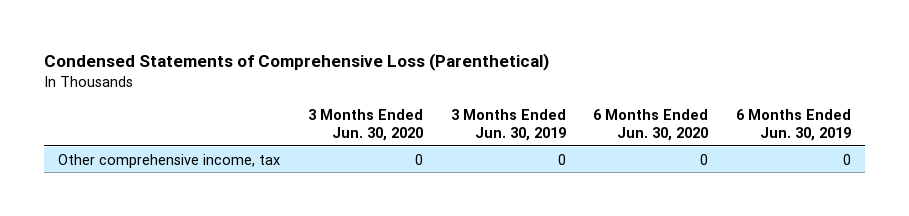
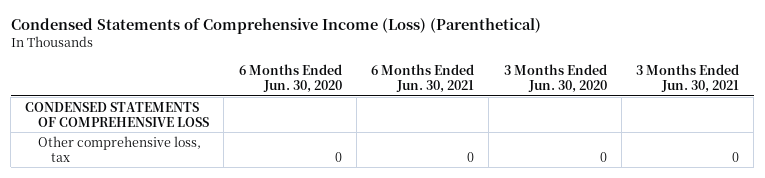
[44,53,550,72] Condensed Statements of Comprehensive Loss (Parenthetical) -> [10,18,541,35] Condensed Statements of Comprehensive Income (Loss) (Parenthetical)
[450,108,566,142] 3 Months Ended Jun. 30, 2019 -> none
[735,108,851,142] 6 Months Ended Jun. 30, 2019 -> none
none -> [371,63,475,94] 6 Months Ended Jun. 30, 2021
none -> [636,63,740,94] 3 Months Ended Jun. 30, 2021
none -> [25,101,210,127] CONDENSED STATEMENTS OF COMPREHENSIVE LOSS
[58,153,281,168] Other comprehensive income, tax -> [38,135,202,162] Other comprehensive loss, tax

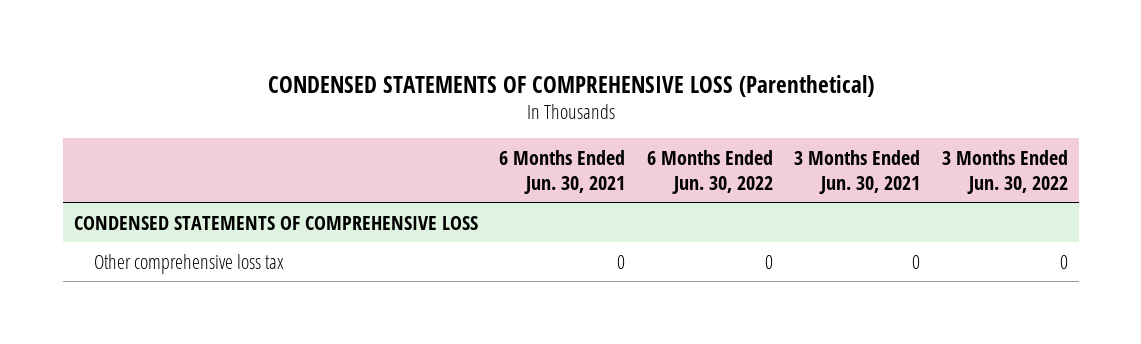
[10,18,541,35] Condensed Statements of Comprehensive Income (Loss) (Parenthetical) -> [267,74,874,97] CONDENSED STATEMENTS OF COMPREHENSIVE LOSS (Parenthetical)
[238,63,342,94] 6 Months Ended Jun. 30, 2020 -> none
[503,63,607,94] 3 Months Ended Jun. 30, 2020 -> none
none -> [646,149,773,194] 6 Months Ended Jun. 30, 2022
none -> [941,149,1068,194] 3 Months Ended Jun. 30, 2022
[38,135,202,162] Other comprehensive loss, tax -> [93,253,284,274] Other comprehensive loss tax

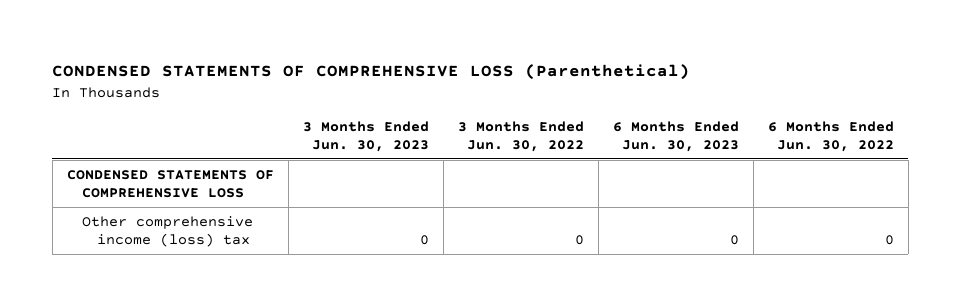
[499,149,626,194] 6 Months Ended Jun. 30, 2021 -> none
[794,149,921,194] 3 Months Ended Jun. 30, 2021 -> none
none -> [302,120,429,152] 3 Months Ended Jun. 30, 2023
none -> [612,120,739,152] 6 Months Ended Jun. 30, 2023
[93,253,284,274] Other comprehensive loss tax -> [81,215,253,248] Other comprehensive income (loss) tax

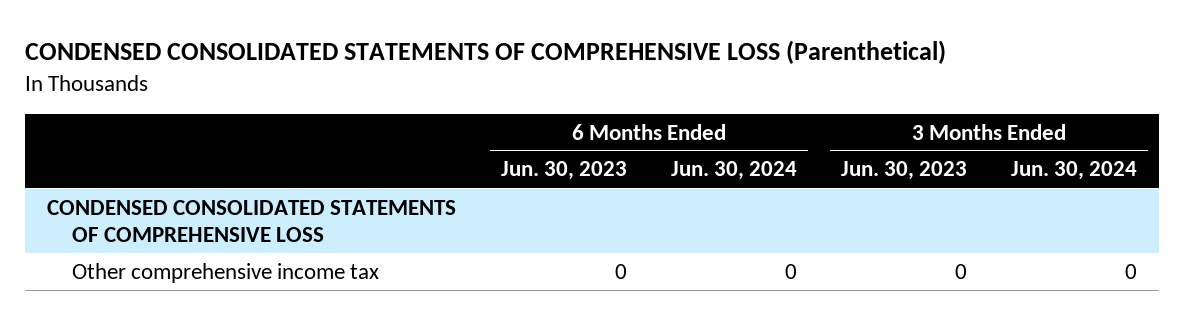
[52,64,691,81] CONDENSED STATEMENTS OF COMPREHENSIVE LOSS (Parenthetical) -> [25,40,947,65] CONDENSED CONSOLIDATED STATEMENTS OF COMPREHENSIVE LOSS (Parenthetical)
[457,120,584,152] 3 Months Ended Jun. 30, 2022 -> none
[767,120,894,152] 6 Months Ended Jun. 30, 2022 -> none
none -> [670,161,797,181] Jun. 30, 2024
none -> [1011,161,1138,181] Jun. 30, 2024
[66,169,274,199] CONDENSED STATEMENTS OF COMPREHENSIVE LOSS -> [47,199,457,243] CONDENSED CONSOLIDATED STATEMENTS OF COMPREHENSIVE LOSS
[81,215,253,248] Other comprehensive income (loss) tax -> [71,262,379,283] Other comprehensive income tax

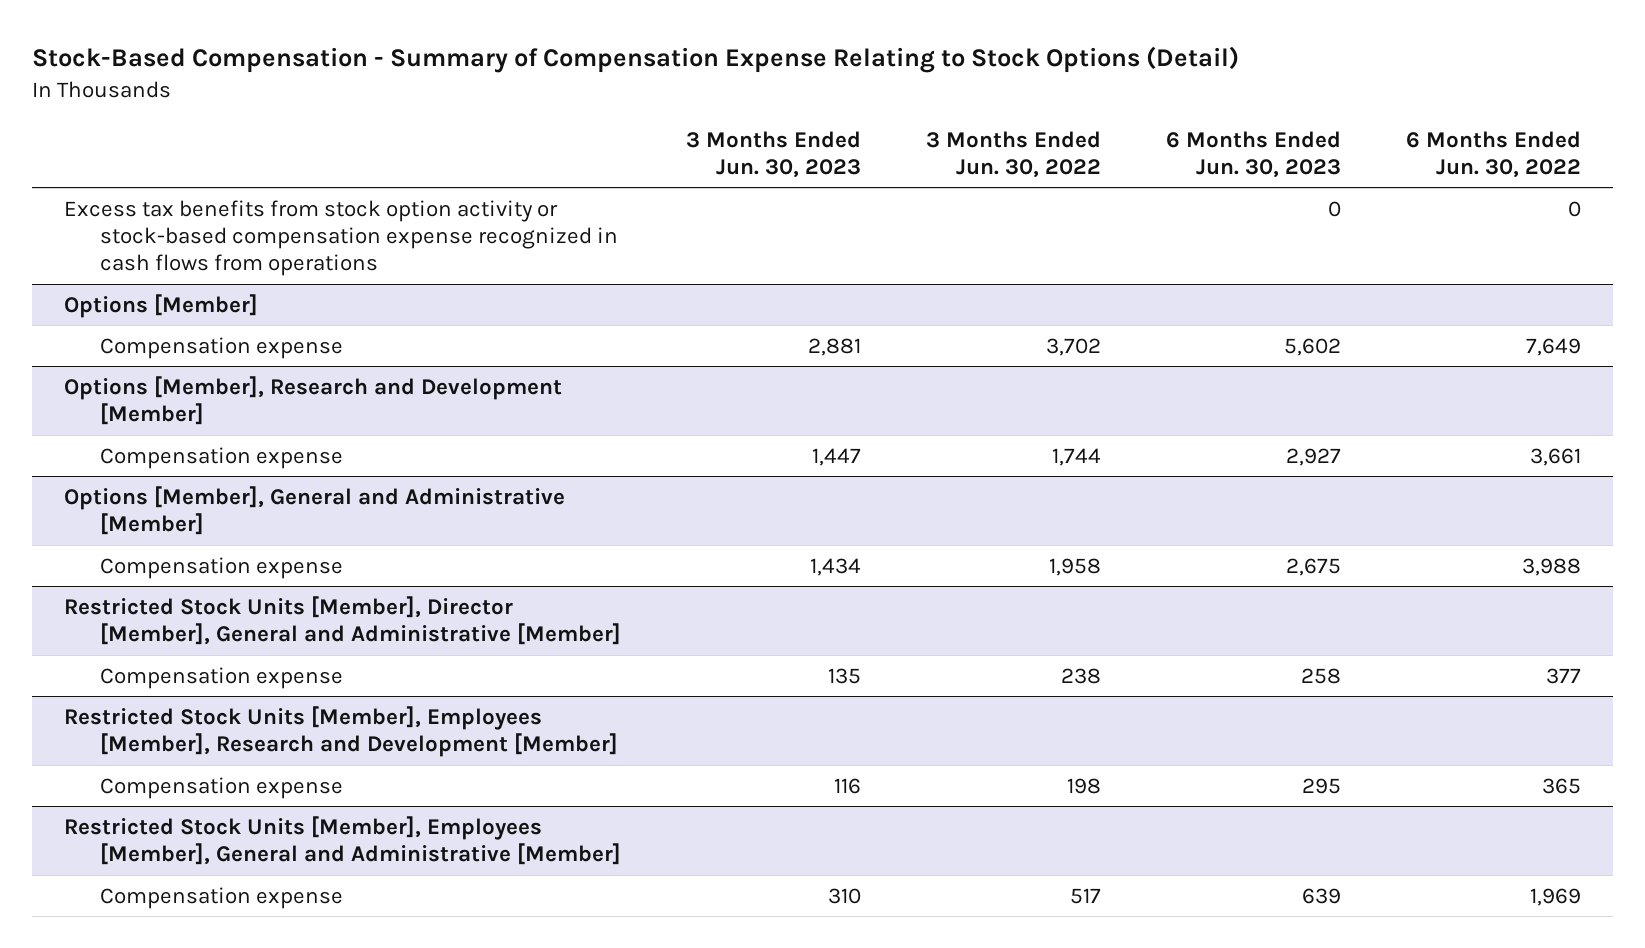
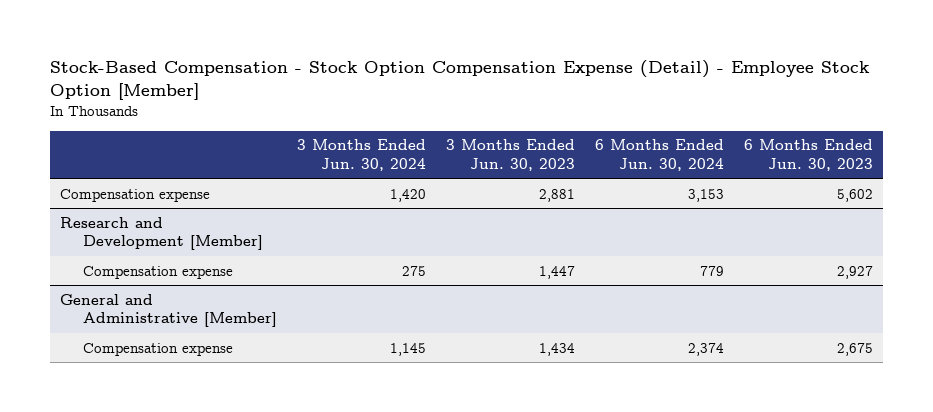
[31,46,1239,74] Stock-Based Compensation - Summary of Compensation Expense Relating to Stock Options (Detail) -> [50,60,871,100] Stock-Based Compensation - Stock Option Compensation Expense (Detail) - Employee Stock Option [Member]
[925,130,1101,178] 3 Months Ended Jun. 30, 2022 -> none
[1405,130,1581,178] 6 Months Ended Jun. 30, 2022 -> none
none -> [297,139,427,171] 3 Months Ended Jun. 30, 2024
none -> [594,139,724,171] 6 Months Ended Jun. 30, 2024
[64,199,618,277] Excess tax benefits from stock option activity or stock-based compensation expense recognized in cash flows from operations -> none
[64,293,259,318] Options [Member] -> none
[64,375,563,425] Options [Member], Research and Development [Member] -> [60,216,264,251] Research and Development [Member]
[64,485,566,535] Options [Member], General and Administrative [Member] -> [60,293,278,328] General and Administrative [Member]
[64,595,621,645] Restricted Stock Units [Member], Director [Member], General and Administrative [Member] -> none
[99,666,343,689] Compensation expense -> none
[64,705,618,757] Restricted Stock Units [Member], Employees [Member], Research and Development [Member] -> none
[99,776,343,799] Compensation expense -> none
[64,815,621,865] Restricted Stock Units [Member], Employees [Member], General and Administrative [Member] -> none
[99,886,343,909] Compensation expense -> none

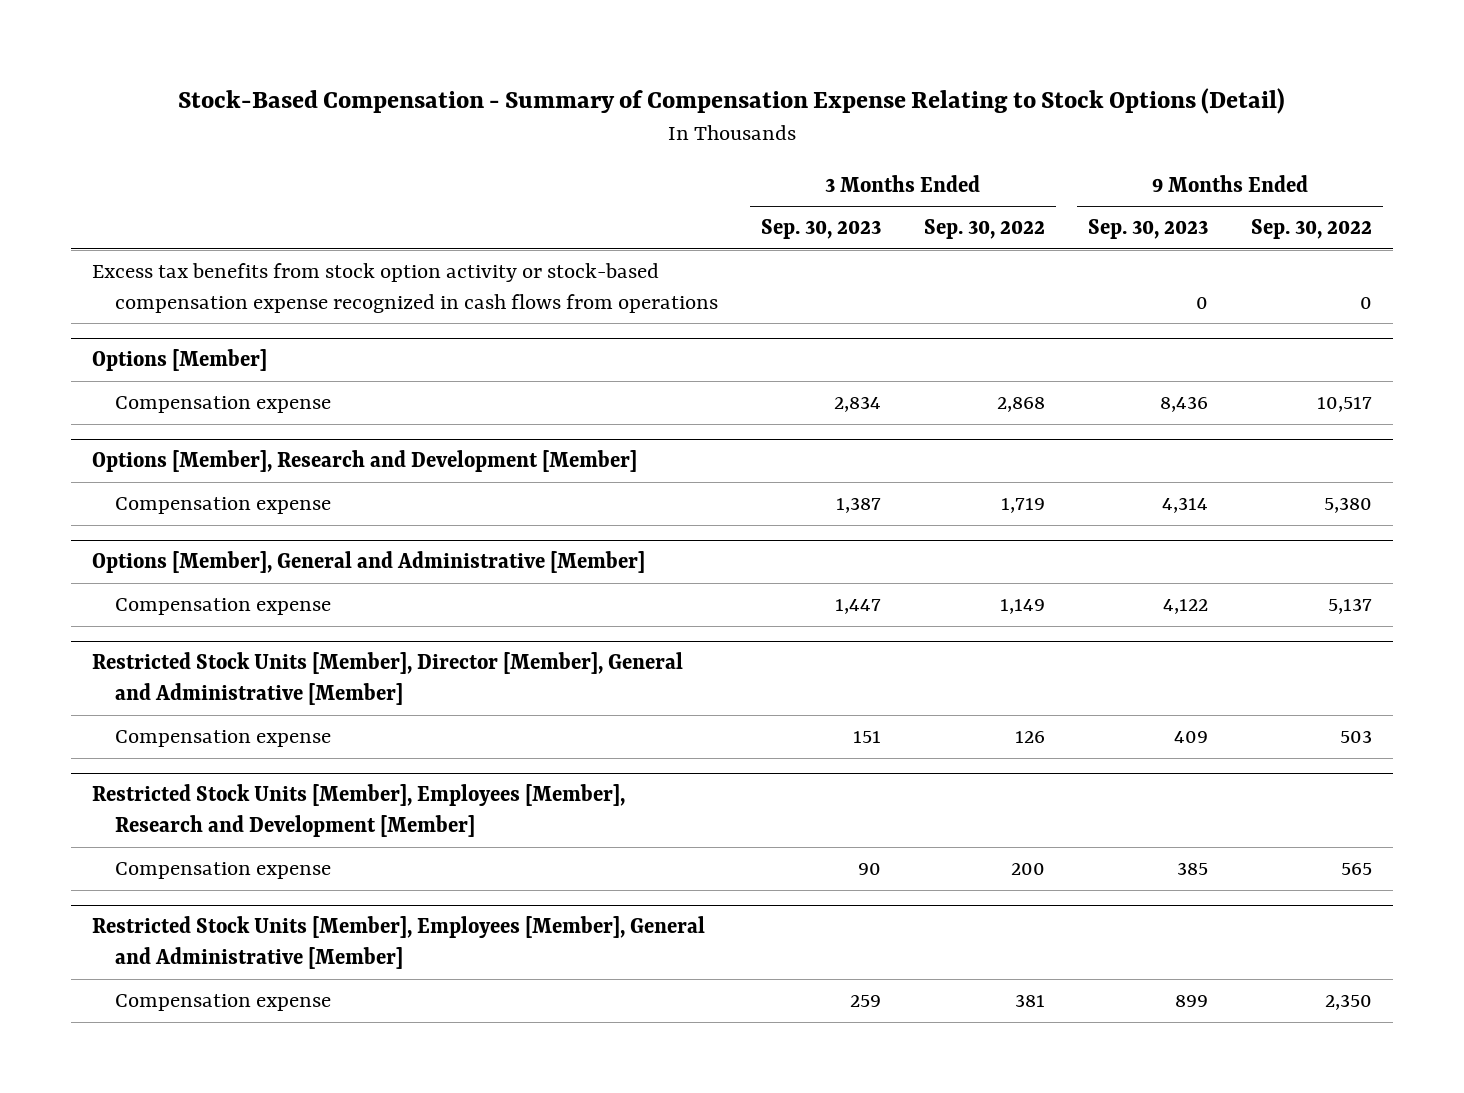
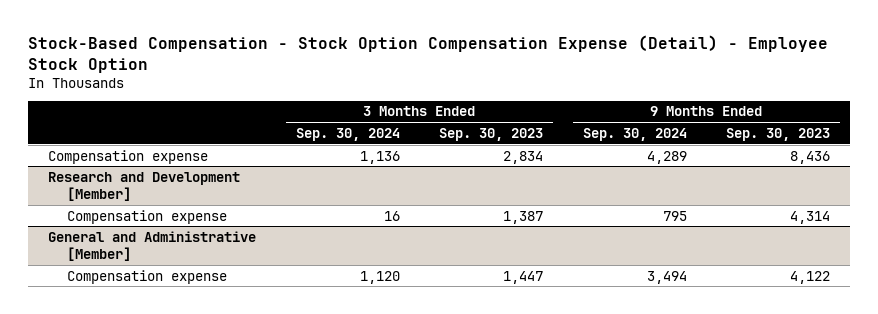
[178,87,1286,114] Stock-Based Compensation - Summary of Compensation Expense Relating to Stock Options (Detail) -> [28,34,829,73] Stock-Based Compensation - Stock Option Compensation Expense (Detail) - Employee Stock Option
[923,219,1045,240] Sep. 30, 2022 -> none
[1250,219,1372,240] Sep. 30, 2022 -> none
none -> [295,127,400,141] Sep. 30, 2024
none -> [582,127,687,141] Sep. 30, 2024
[92,263,718,313] Excess tax benefits from stock option activity or stock-based compensation expense recognized in cash flows from operations -> none
[92,349,268,372] Options [Member] -> none
[92,450,638,473] Options [Member], Research and Development [Member] -> [48,171,241,201] Research and Development [Member]
[92,551,646,574] Options [Member], General and Administrative [Member] -> [48,230,257,261] General and Administrative [Member]
[92,652,684,706] Restricted Stock Units [Member], Director [Member], General and Administrative [Member] -> none
[114,730,331,748] Compensation expense -> none
[92,784,626,838] Restricted Stock Units [Member], Employees [Member], Research and Development [Member] -> none
[114,862,331,880] Compensation expense -> none
[92,916,706,970] Restricted Stock Units [Member], Employees [Member], General and Administrative [Member] -> none
[114,994,331,1012] Compensation expense -> none

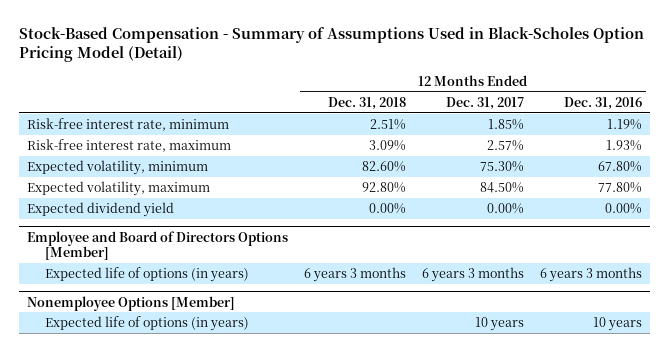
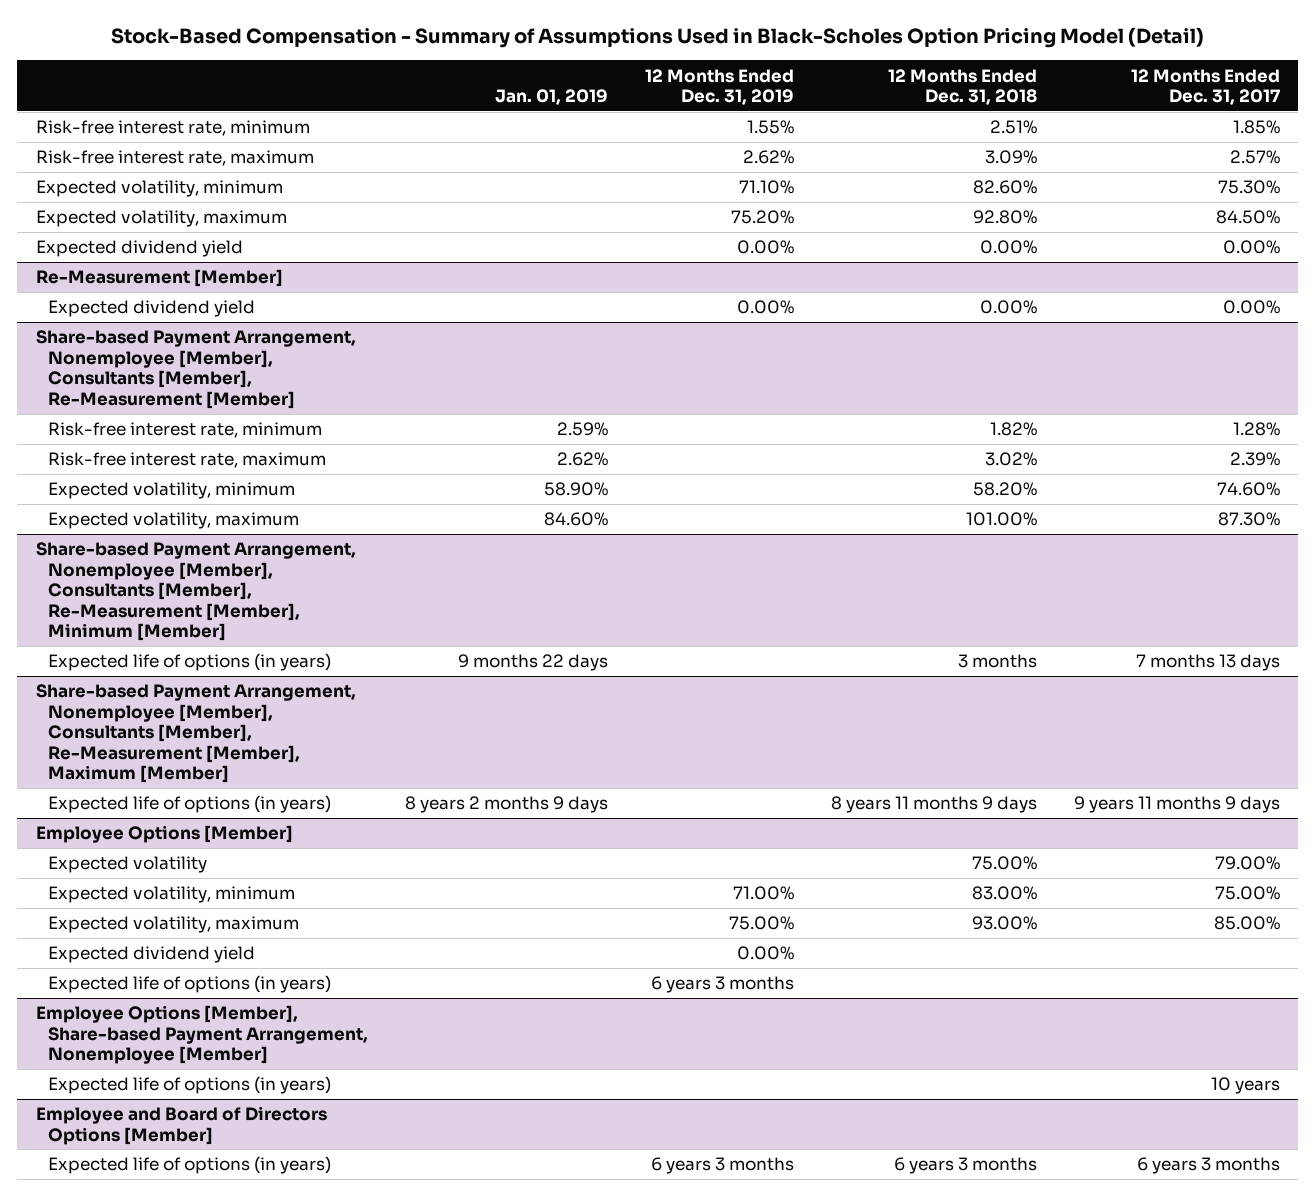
[564,97,643,111] Dec. 31, 2016 -> none
none -> [495,89,609,106] Jan. 01, 2019
none -> [644,68,794,106] 12 Months Ended Dec. 31, 2019
none -> [35,269,283,288] Re-Measurement [Member]
none -> [48,300,256,318] Expected dividend yield
none -> [35,330,356,409] Share-based Payment Arrangement, Nonemployee [Member], Consultants [Member], Re-Measurement [Member]
none -> [48,422,323,439] Risk-free interest rate, minimum
none -> [48,452,327,469] Risk-free interest rate, maximum
none -> [48,482,296,500] Expected volatility, minimum
none -> [48,512,300,530] Expected volatility, maximum
none -> [35,542,356,642] Share-based Payment Arrangement, Nonemployee [Member], Consultants [Member], Re-Measurement [Member], Minimum [Member]
none -> [48,653,332,672] Expected life of options (in years)
none -> [35,684,356,784] Share-based Payment Arrangement, Nonemployee [Member], Consultants [Member], Re-Measurement [Member], Maximum [Member]
none -> [48,795,332,814] Expected life of options (in years)
none -> [35,825,293,844] Employee Options [Member]
none -> [48,856,208,874] Expected volatility
none -> [48,886,296,904] Expected volatility, minimum
none -> [48,916,300,934] Expected volatility, maximum
none -> [48,946,256,964] Expected dividend yield
none -> [48,975,332,994] Expected life of options (in years)
none -> [35,1005,369,1065] Employee Options [Member], Share-based Payment Arrangement, Nonemployee [Member]
none -> [48,1076,332,1095] Expected life of options (in years)
[27,295,236,311] Nonemployee Options [Member] -> none
[44,316,249,332] Expected life of options (in years) -> none

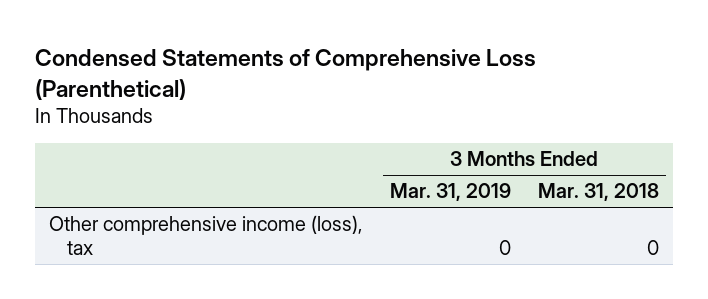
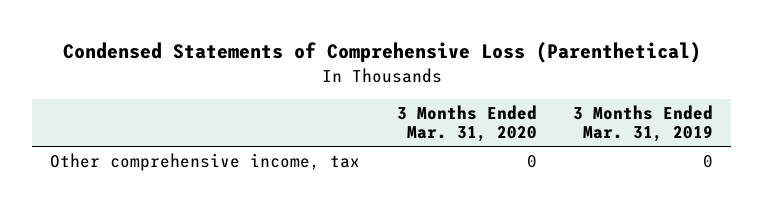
[538,183,660,202] Mar. 31, 2018 -> none
none -> [396,104,537,143] 3 Months Ended Mar. 31, 2020
[48,215,362,256] Other comprehensive income (loss), tax -> [50,152,361,171] Other comprehensive income, tax

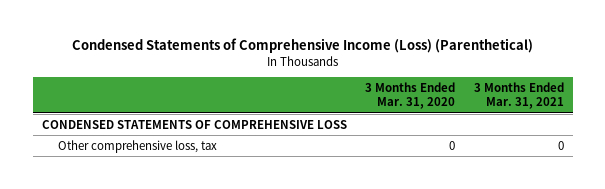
[62,42,701,64] Condensed Statements of Comprehensive Loss (Parenthetical) -> [71,38,533,54] Condensed Statements of Comprehensive Income (Loss) (Parenthetical)
[573,104,714,143] 3 Months Ended Mar. 31, 2019 -> none
none -> [473,81,564,110] 3 Months Ended Mar. 31, 2021
none -> [41,119,347,129] CONDENSED STATEMENTS OF COMPREHENSIVE LOSS
[50,152,361,171] Other comprehensive income, tax -> [57,139,217,153] Other comprehensive loss, tax

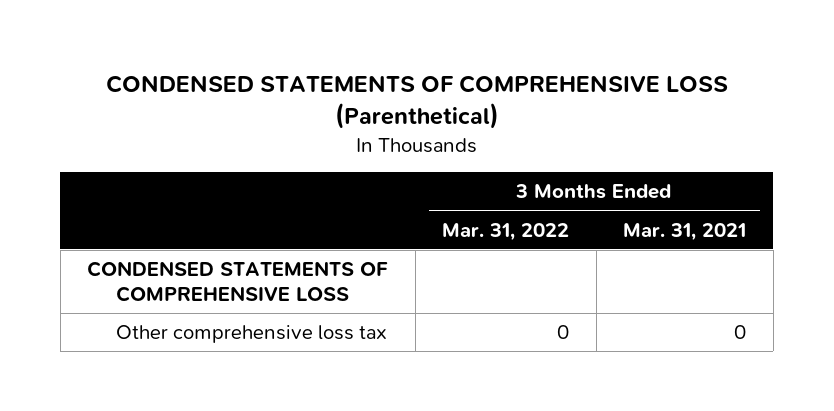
[71,38,533,54] Condensed Statements of Comprehensive Income (Loss) (Parenthetical) -> [105,75,728,129] CONDENSED STATEMENTS OF COMPREHENSIVE LOSS (Parenthetical)
[365,81,456,110] 3 Months Ended Mar. 31, 2020 -> none
none -> [442,222,570,241] Mar. 31, 2022
[57,139,217,153] Other comprehensive loss, tax -> [116,325,388,344] Other comprehensive loss tax

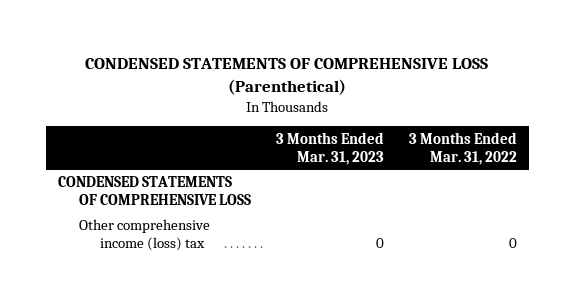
[623,222,747,241] Mar. 31, 2021 -> none
none -> [275,131,384,165] 3 Months Ended Mar. 31, 2023
[116,325,388,344] Other comprehensive loss tax -> [79,219,211,252] Other comprehensive income (loss) tax

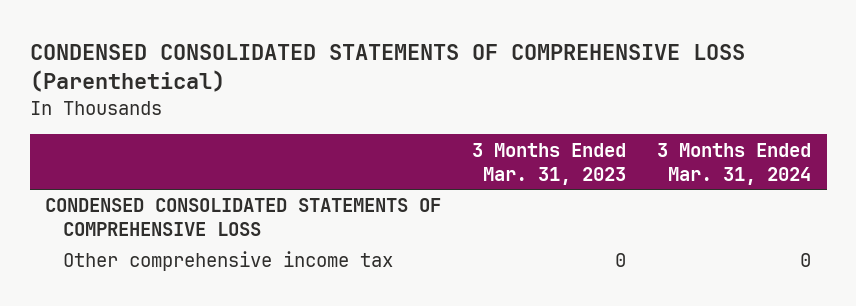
[85,57,489,95] CONDENSED STATEMENTS OF COMPREHENSIVE LOSS (Parenthetical) -> [29,43,745,93] CONDENSED CONSOLIDATED STATEMENTS OF COMPREHENSIVE LOSS (Parenthetical)
[408,131,517,165] 3 Months Ended Mar. 31, 2022 -> none
none -> [657,142,812,185] 3 Months Ended Mar. 31, 2024
[58,176,252,206] CONDENSED STATEMENTS OF COMPREHENSIVE LOSS -> [45,198,442,237] CONDENSED CONSOLIDATED STATEMENTS OF COMPREHENSIVE LOSS
[79,219,211,252] Other comprehensive income (loss) tax -> [62,251,393,272] Other comprehensive income tax

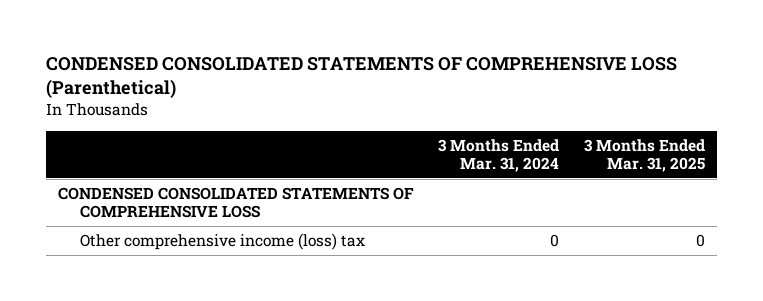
[472,142,627,185] 3 Months Ended Mar. 31, 2023 -> none
none -> [583,138,705,172] 3 Months Ended Mar. 31, 2025
[62,251,393,272] Other comprehensive income tax -> [80,233,366,251] Other comprehensive income (loss) tax

